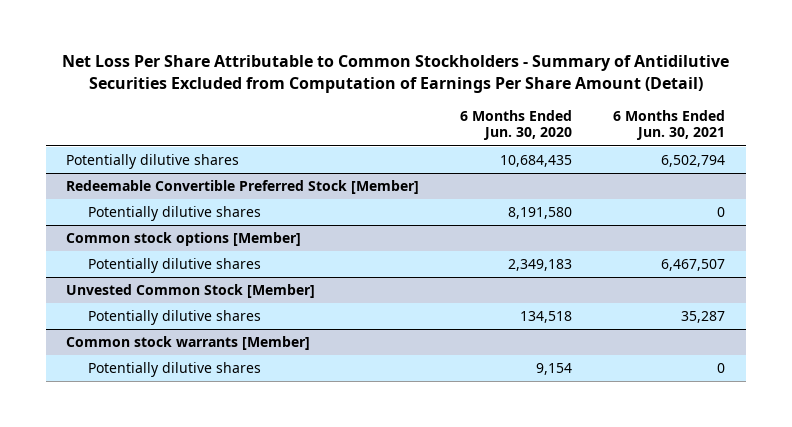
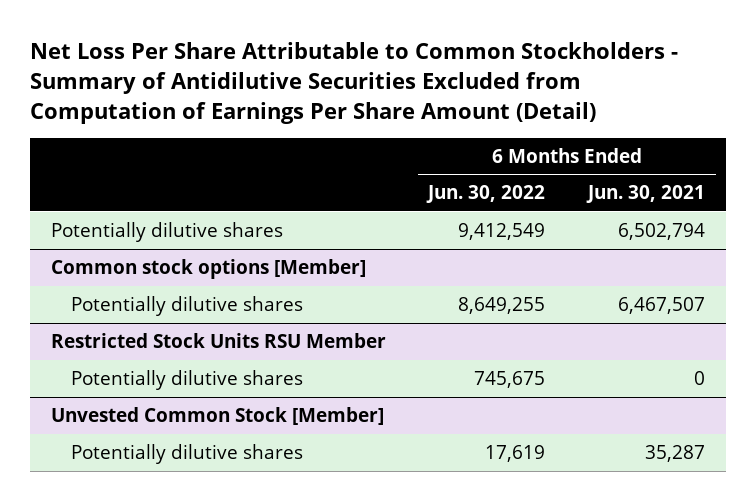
[460,109,573,141] 6 Months Ended Jun. 30, 2020 -> none
none -> [426,185,546,204] Jun. 30, 2022
[66,180,420,195] Redeemable Convertible Preferred Stock [Member] -> none
[87,206,261,222] Potentially dilutive shares -> none
none -> [50,333,386,349] Restricted Stock Units RSU Member
none -> [70,370,303,391] Potentially dilutive shares
[66,336,311,351] Common stock warrants [Member] -> none
[87,362,261,378] Potentially dilutive shares -> none

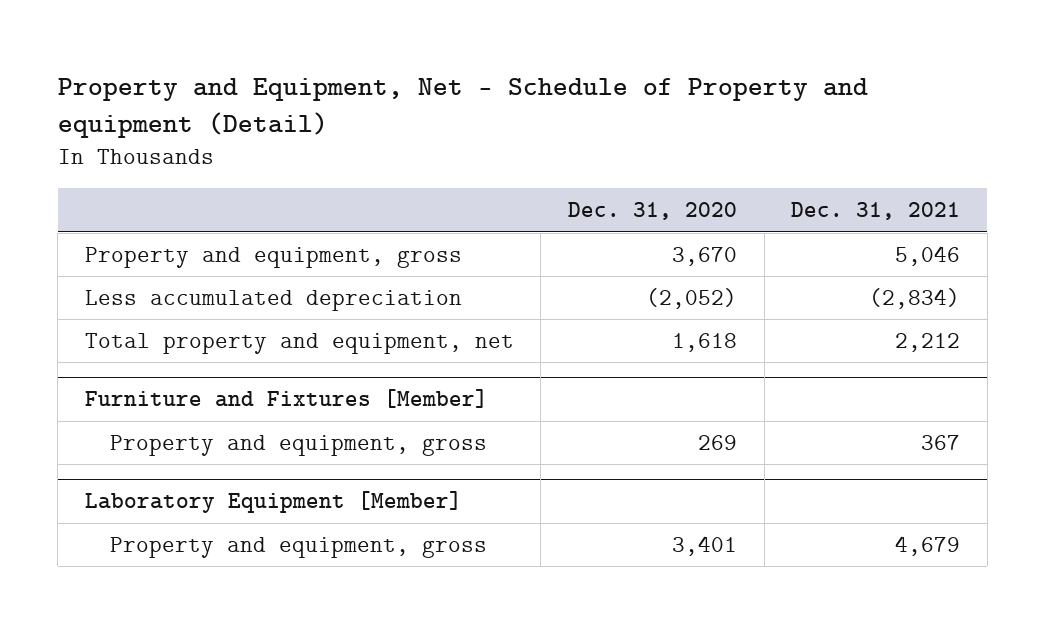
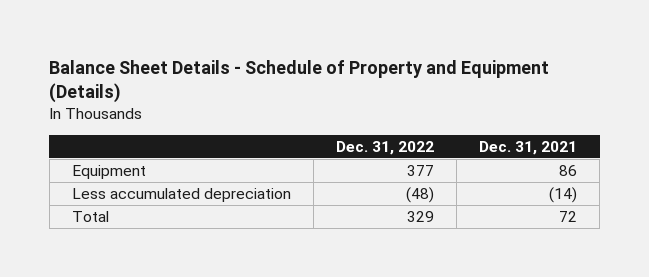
[57,77,868,138] Property and Equipment, Net - Schedule of Property and equipment (Detail) -> [49,59,550,103] Balance Sheet Details - Schedule of Property and Equipment (Details)
[568,202,738,221] Dec. 31, 2020 -> none
none -> [336,140,435,155] Dec. 31, 2022
[84,389,488,409] Furniture and Fixtures [Member] -> none
[109,435,487,457] Property and equipment, gross -> none
[84,491,462,514] Laboratory Equipment [Member] -> none
[109,537,487,559] Property and equipment, gross -> none
[84,247,462,269] Property and equipment, gross -> [71,165,146,180] Equipment
[895,246,961,267] 5,046 -> [559,165,578,177] 86
[869,288,961,310] (2,834) -> [549,187,578,204] (14)
[84,333,514,355] Total property and equipment, net -> [71,211,109,223] Total
[895,333,961,353] 2,212 -> [559,211,578,223] 72

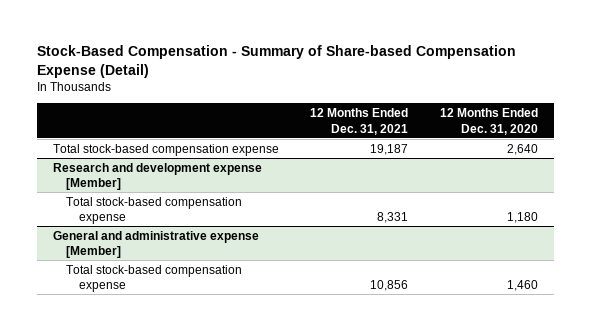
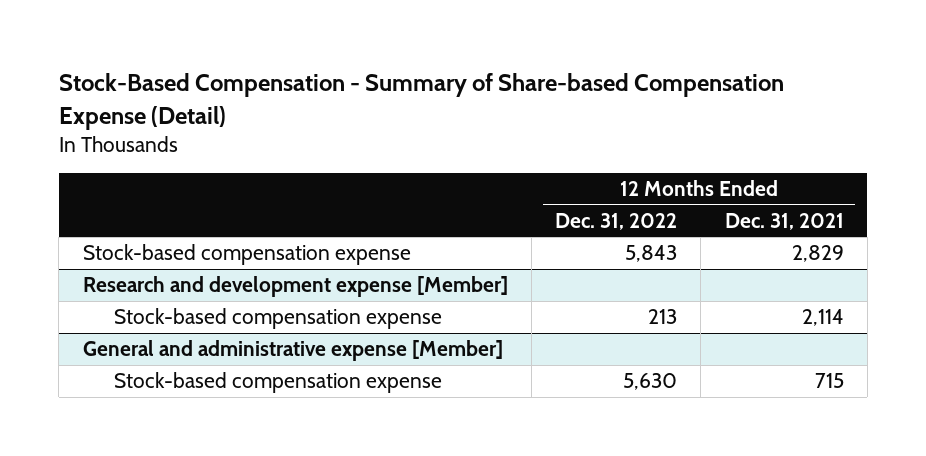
[440,108,539,135] 12 Months Ended Dec. 31, 2020 -> none
none -> [555,212,678,230] Dec. 31, 2022
[52,143,279,156] Total stock-based compensation expense -> [82,244,411,266] Stock-based compensation expense
[370,143,409,155] 19,187 -> [791,245,844,263] 2,829
[65,196,242,225] Total stock-based compensation expense -> [113,308,442,330] Stock-based compensation expense
[377,212,409,224] 8,331 -> [801,309,844,327] 2,114
[65,264,242,293] Total stock-based compensation expense -> [113,372,442,394] Stock-based compensation expense
[370,280,409,292] 10,856 -> [814,373,844,389] 715

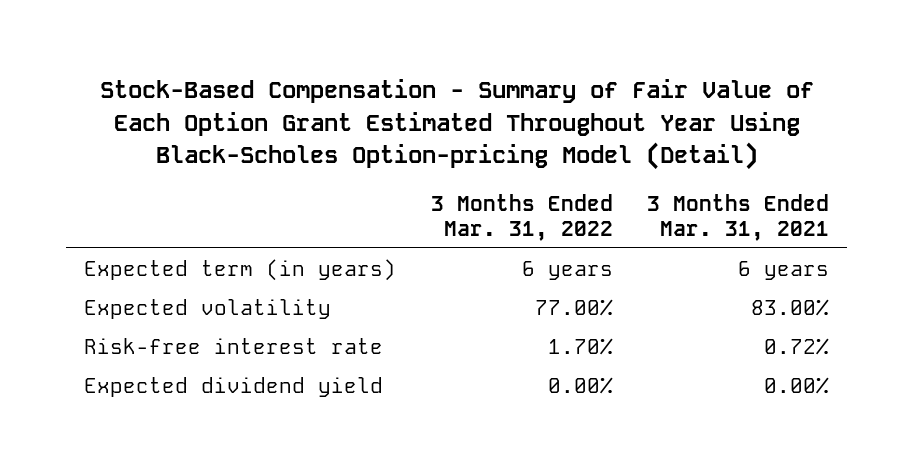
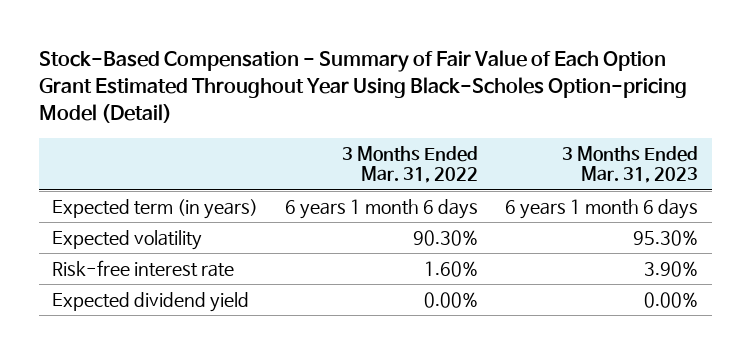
[647,193,830,241] 3 Months Ended Mar. 31, 2021 -> none
none -> [562,145,699,184] 3 Months Ended Mar. 31, 2023
[521,260,613,280] 6 years -> [285,198,479,219] 6 years 1 month 6 days
[534,298,613,316] 77.00% -> [413,229,479,246] 90.30%
[547,337,613,355] 1.70% -> [424,260,479,277] 1.60%

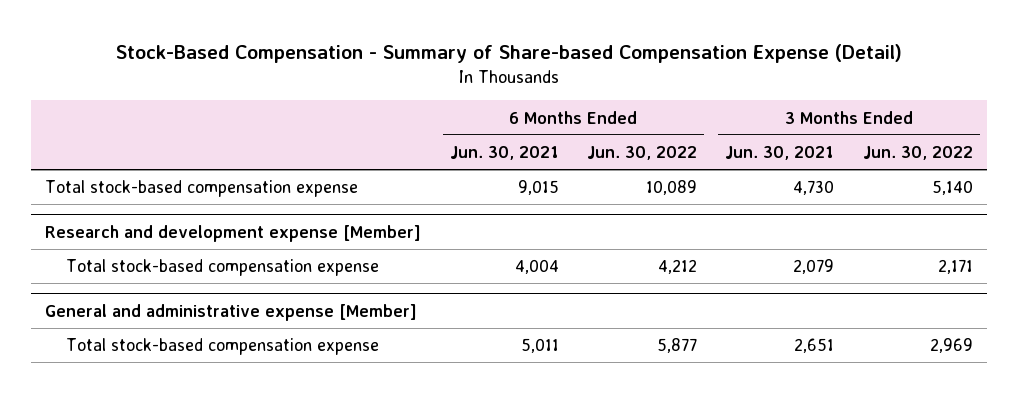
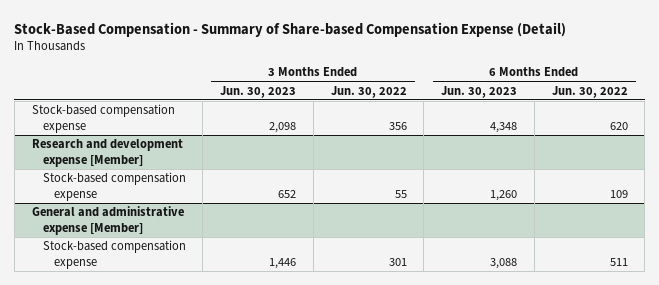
[449,145,559,160] Jun. 30, 2021 -> none
[725,145,835,160] Jun. 30, 2021 -> none
none -> [220,85,297,98] Jun. 30, 2023
none -> [441,85,518,98] Jun. 30, 2023
[45,180,359,198] Total stock-based compensation expense -> [31,104,175,133] Stock-based compensation expense
[645,180,697,196] 10,089 -> [609,121,628,130] 620
[931,180,973,196] 5,140 -> [388,121,407,130] 356
[65,259,379,277] Total stock-based compensation expense -> [42,172,186,201] Stock-based compensation expense
[657,259,697,275] 4,212 -> [609,189,628,198] 109
[937,259,973,275] 2,171 -> [394,189,407,198] 55
[65,338,379,356] Total stock-based compensation expense -> [42,240,186,269] Stock-based compensation expense
[656,338,697,354] 5,877 -> [609,257,628,266] 511
[929,338,973,354] 2,969 -> [388,257,407,266] 301

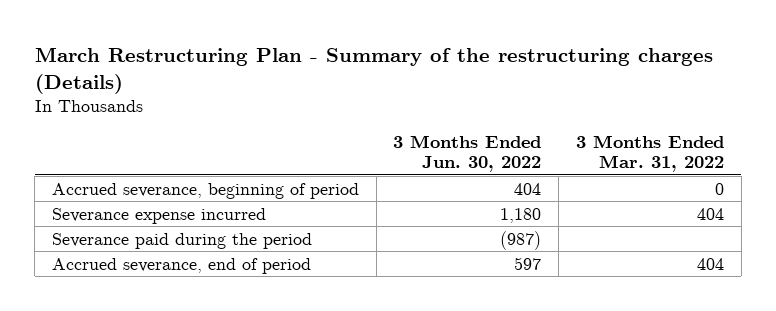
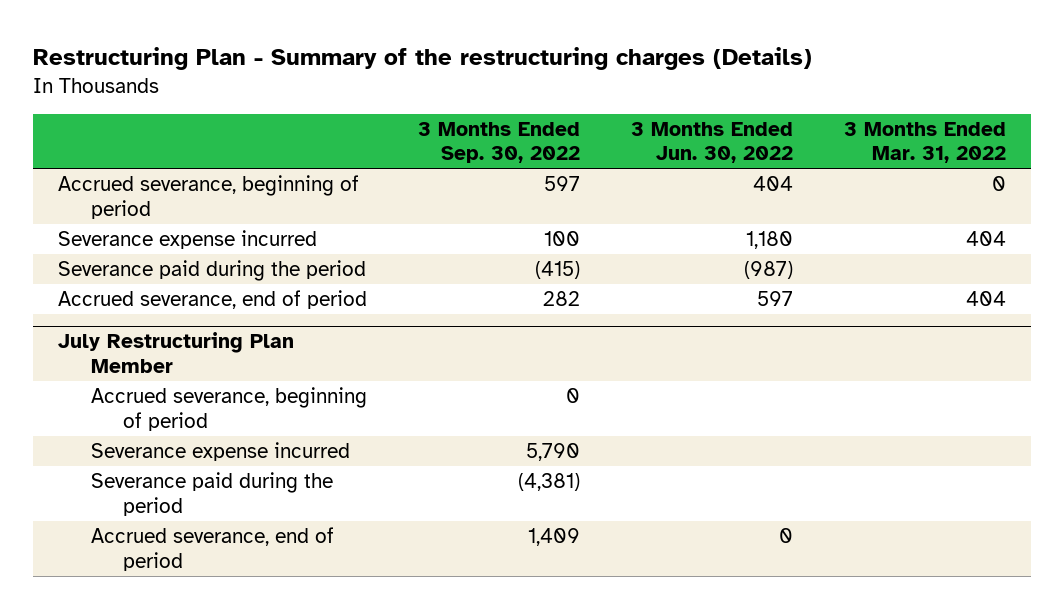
[34,46,713,94] March Restructuring Plan - Summary of the restructuring charges (Details) -> [32,46,812,70] Restructuring Plan - Summary of the restructuring charges (Details)
none -> [417,121,580,164] 3 Months Ended Sep. 30, 2022
none -> [58,332,295,374] July Restructuring Plan Member
none -> [90,386,367,431] Accrued severance, beginning of period
none -> [90,441,350,461] Severance expense incurred
none -> [90,471,333,516] Severance paid during the period
none -> [90,526,334,571] Accrued severance, end of period

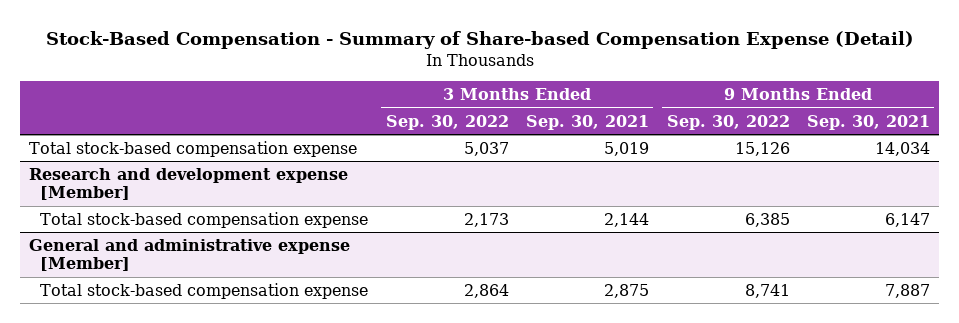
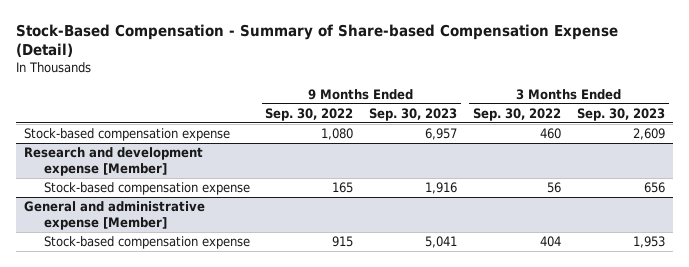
[526,114,650,130] Sep. 30, 2021 -> none
[807,114,931,130] Sep. 30, 2021 -> none
none -> [369,107,458,121] Sep. 30, 2023
none -> [576,107,665,121] Sep. 30, 2023
[29,140,358,157] Total stock-based compensation expense -> [23,128,230,142] Stock-based compensation expense
[463,141,509,156] 5,037 -> [540,128,562,140] 460
[734,141,790,156] 15,126 -> [321,128,354,141] 1,080
[40,211,369,228] Total stock-based compensation expense -> [43,182,250,196] Stock-based compensation expense
[463,212,509,227] 2,173 -> [547,182,562,194] 56
[744,212,790,227] 6,385 -> [332,182,354,194] 165
[40,282,369,299] Total stock-based compensation expense -> [43,236,250,250] Stock-based compensation expense
[463,283,509,298] 2,864 -> [540,236,562,248] 404
[744,283,790,298] 8,741 -> [332,236,354,248] 915

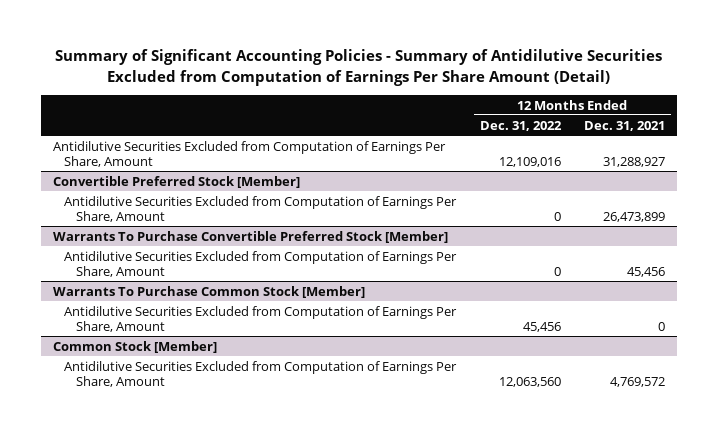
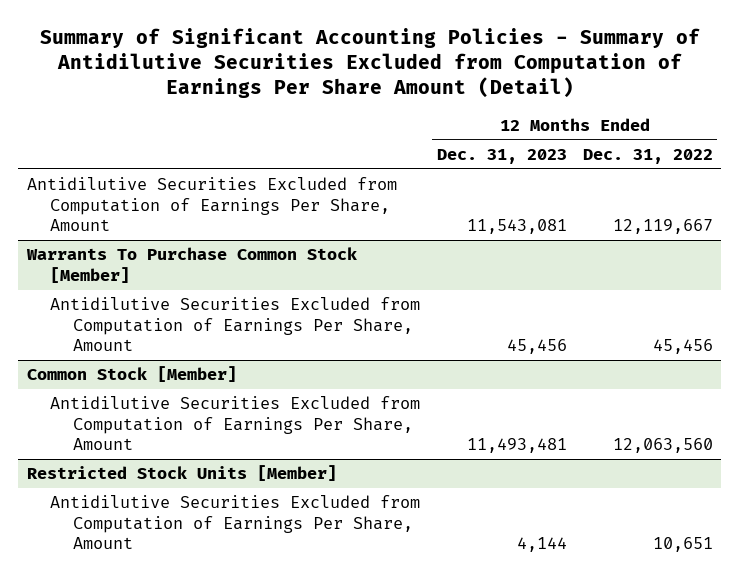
[584,120,666,131] Dec. 31, 2021 -> none
none -> [436,148,567,164] Dec. 31, 2023
[52,175,300,188] Convertible Preferred Stock [Member] -> none
[64,195,458,223] Antidilutive Securities Excluded from Computation of Earnings Per Share, Amount -> none
[52,230,448,243] Warrants To Purchase Convertible Preferred Stock [Member] -> none
[64,250,458,278] Antidilutive Securities Excluded from Computation of Earnings Per Share, Amount -> none
[498,157,561,168] 12,109,016 -> [613,219,714,235] 12,119,667
none -> [26,465,337,482] Restricted Stock Units [Member]
none -> [49,495,420,550] Antidilutive Securities Excluded from Computation of Earnings Per Share, Amount

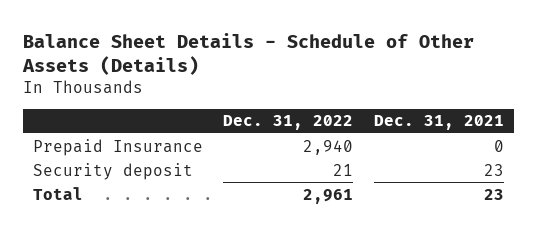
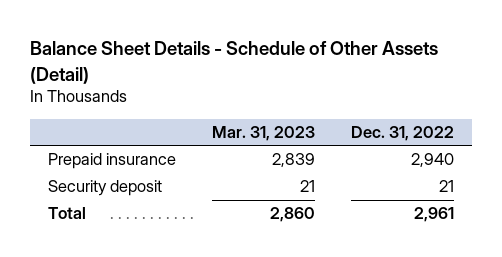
[22,32,475,75] Balance Sheet Details - Schedule of Other Assets (Details) -> [30,41,439,84] Balance Sheet Details - Schedule of Other Assets (Detail)
[373,115,504,131] Dec. 31, 2021 -> none
none -> [211,126,315,142] Mar. 31, 2023
[33,138,204,156] Prepaid Insurance -> [48,153,177,170] Prepaid insurance

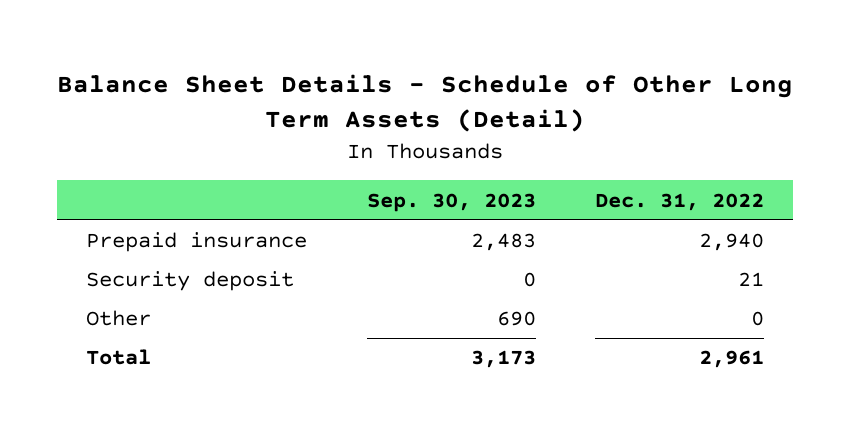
[30,41,439,84] Balance Sheet Details - Schedule of Other Assets (Detail) -> [57,73,794,133] Balance Sheet Details - Schedule of Other Long Term Assets (Detail)
[211,126,315,142] Mar. 31, 2023 -> none
none -> [366,192,536,212] Sep. 30, 2023
none -> [86,310,152,327] Other

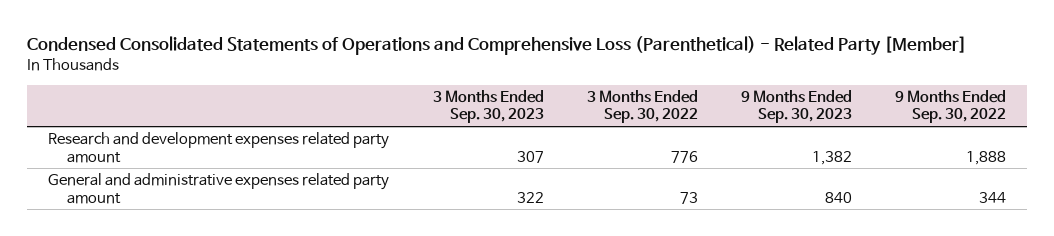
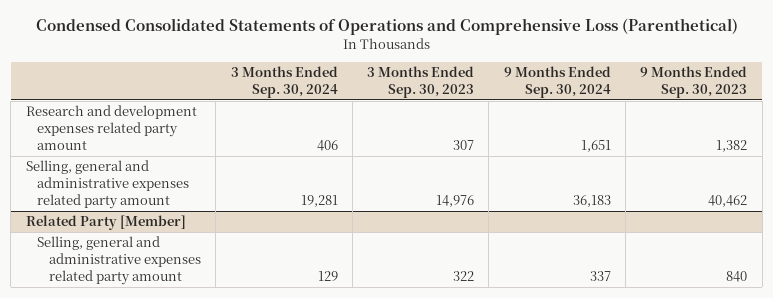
[26,35,967,55] Condensed Consolidated Statements of Operations and Comprehensive Loss (Parenthetical) - Related Party [Member] -> [35,18,738,36] Condensed Consolidated Statements of Operations and Comprehensive Loss (Parenthetical)
[586,90,698,124] 3 Months Ended Sep. 30, 2022 -> none
[894,90,1006,124] 9 Months Ended Sep. 30, 2022 -> none
none -> [230,66,338,98] 3 Months Ended Sep. 30, 2024
none -> [503,66,611,98] 9 Months Ended Sep. 30, 2024
[48,173,390,204] General and administrative expenses related party amount -> [25,160,190,209] Selling, general and administrative expenses related party amount
[516,191,544,203] 322 -> [436,194,475,207] 14,976
[824,191,852,203] 840 -> [708,194,748,207] 40,462
none -> [25,215,186,231] Related Party [Member]
none -> [37,236,201,285] Selling, general and administrative expenses related party amount

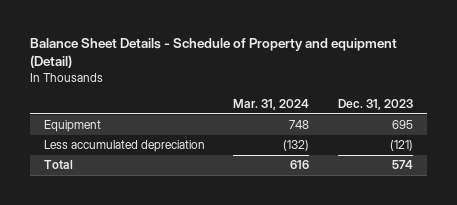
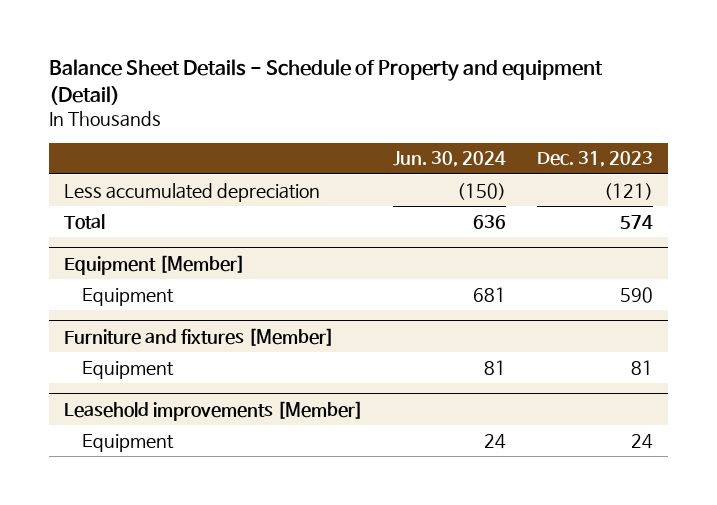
[233,99,310,111] Mar. 31, 2024 -> none
none -> [393,151,507,168] Jun. 30, 2024
[43,120,101,133] Equipment -> none
none -> [63,254,245,275] Equipment [Member]
none -> [82,287,175,306] Equipment
none -> [63,327,334,346] Furniture and fixtures [Member]
none -> [82,360,175,379] Equipment
none -> [63,400,363,421] Leasehold improvements [Member]
none -> [82,433,175,452] Equipment

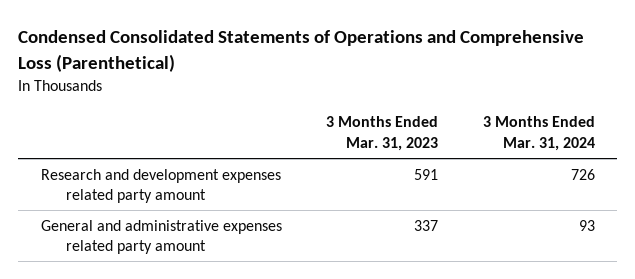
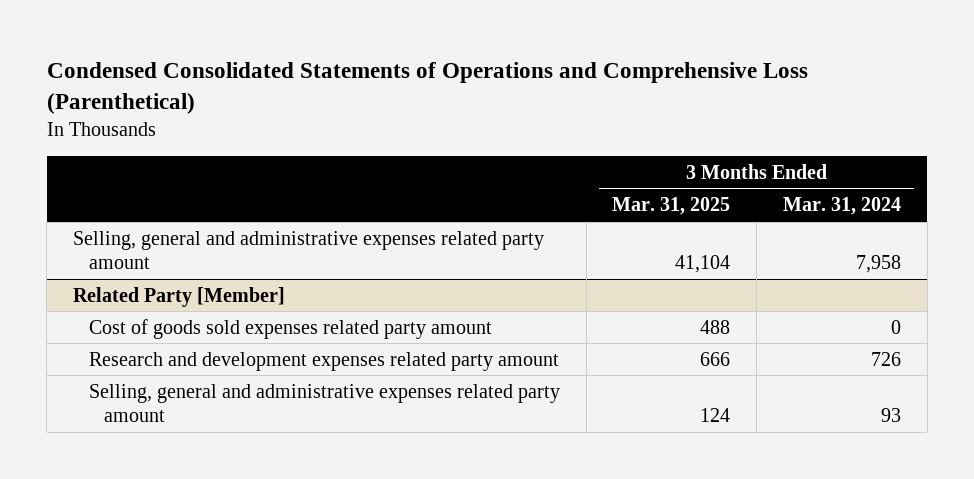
[326,116,439,151] 3 Months Ended Mar. 31, 2023 -> none
none -> [612,197,731,216] Mar. 31, 2025
none -> [73,230,545,269] Selling, general and administrative expenses related party amount
none -> [73,286,286,307] Related Party [Member]
none -> [88,318,492,339] Cost of goods sold expenses related party amount
[40,219,282,255] General and administrative expenses related party amount -> [88,383,560,422] Selling, general and administrative expenses related party amount

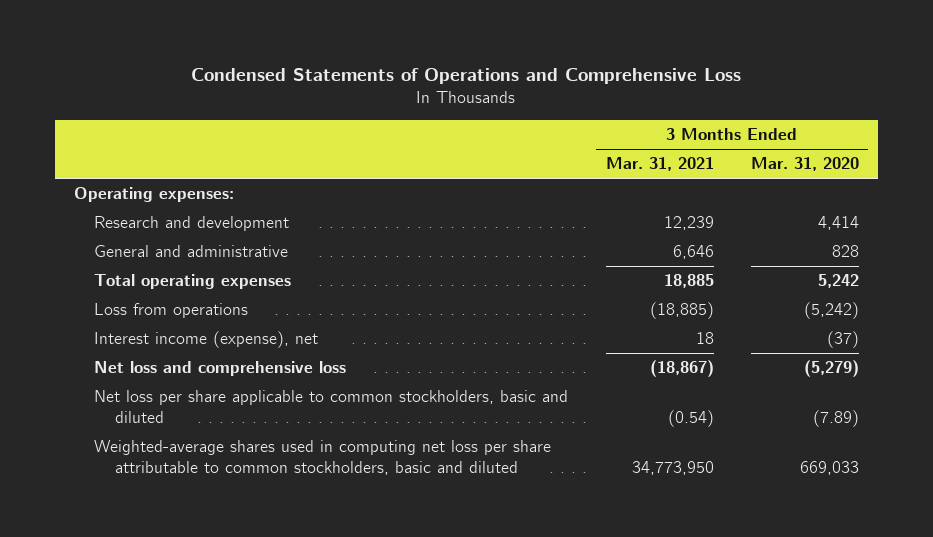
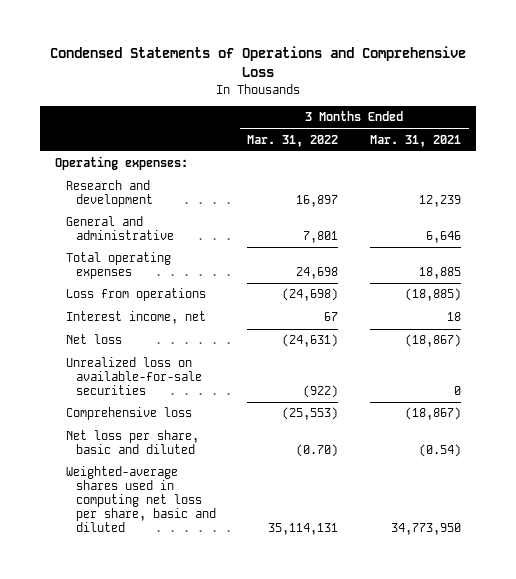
[751,157,860,172] Mar. 31, 2020 -> none
none -> [247,134,339,147] Mar. 31, 2022
[94,331,319,349] Interest income (expense), net -> [65,311,206,325] Interest income, net
[94,361,347,377] Net loss and comprehensive loss -> [65,334,122,345] Net loss
none -> [65,357,203,396] Unrealized loss on available-for-sale securities
none -> [65,407,192,421] Comprehensive loss
[94,390,569,424] Net loss per share applicable to common stockholders, basic and diluted -> [65,430,199,455] Net loss per share, basic and diluted
[94,440,552,476] Weighted-average shares used in computing net loss per share attributable to common stockholders, basic and diluted -> [65,466,217,533] Weighted-average shares used in computing net loss per share, basic and diluted

